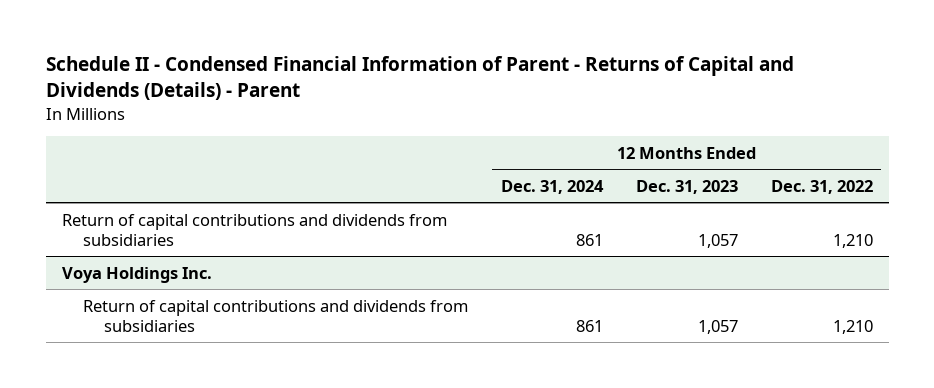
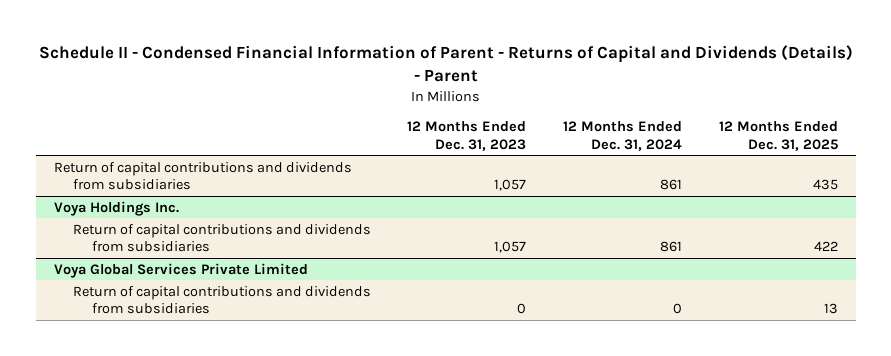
[770,179,873,194] Dec. 31, 2022 -> none
none -> [718,121,838,151] 12 Months Ended Dec. 31, 2025
none -> [53,262,308,278] Voya Global Services Private Limited
none -> [72,285,371,315] Return of capital contributions and dividends from subsidiaries

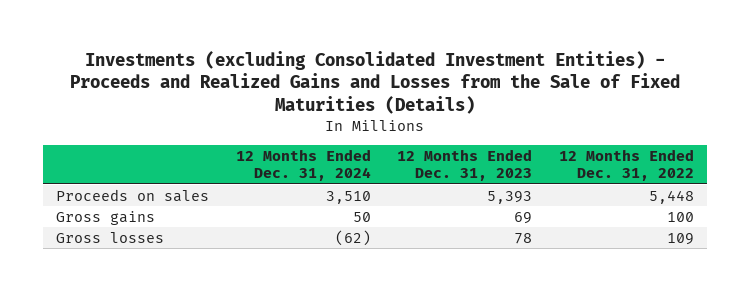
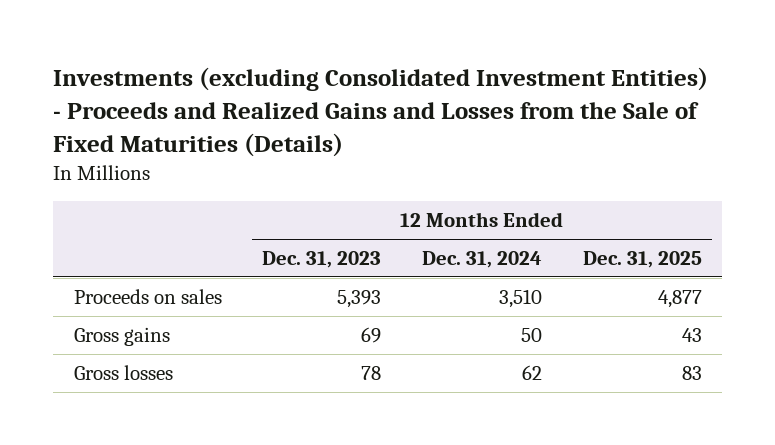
[558,148,694,182] 12 Months Ended Dec. 31, 2022 -> none
none -> [582,251,702,269] Dec. 31, 2025
[334,229,371,246] (62) -> [521,365,542,381] 62

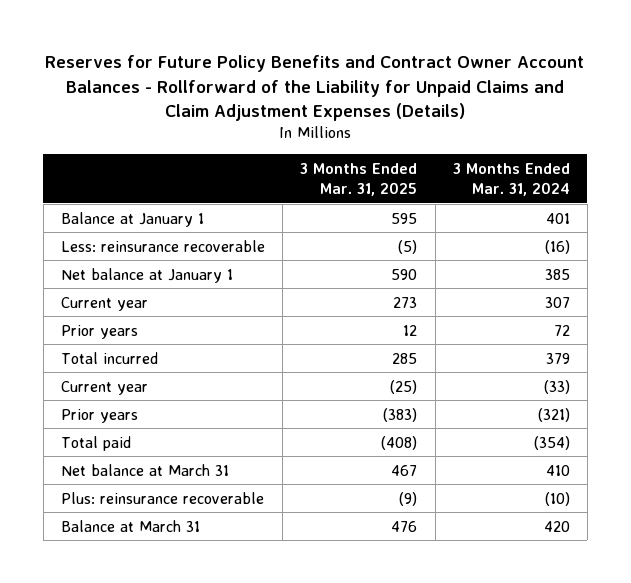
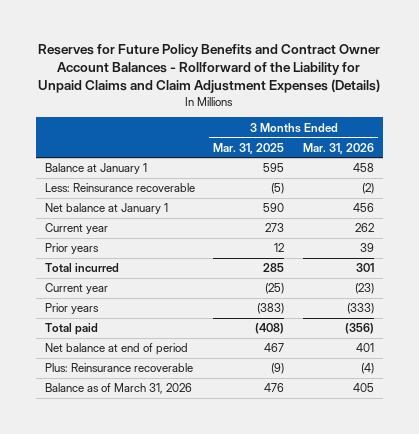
[452,162,570,196] 3 Months Ended Mar. 31, 2024 -> none
none -> [302,142,374,154] Mar. 31, 2026
[61,239,266,252] Less: reinsurance recoverable -> [44,183,195,193] Less: Reinsurance recoverable
[61,463,230,476] Net balance at March 31 -> [44,343,188,356] Net balance at end of period
[61,491,265,504] Plus: reinsurance recoverable -> [44,363,193,373] Plus: Reinsurance recoverable
[61,519,201,532] Balance at March 31 -> [44,383,192,395] Balance as of March 31, 2026

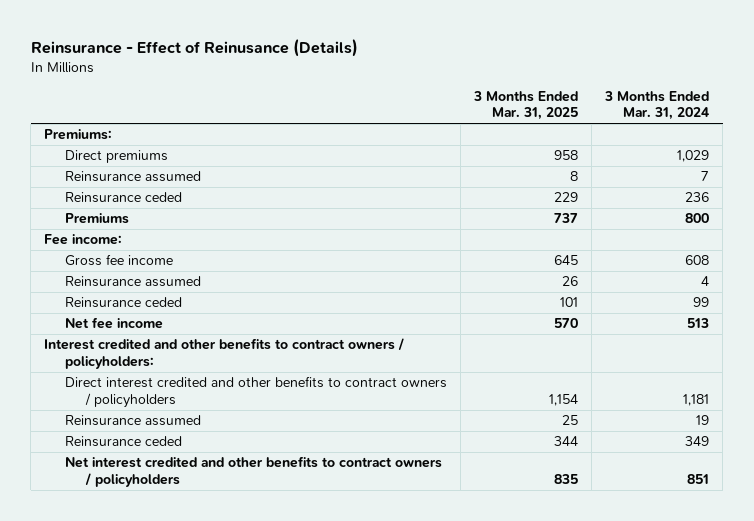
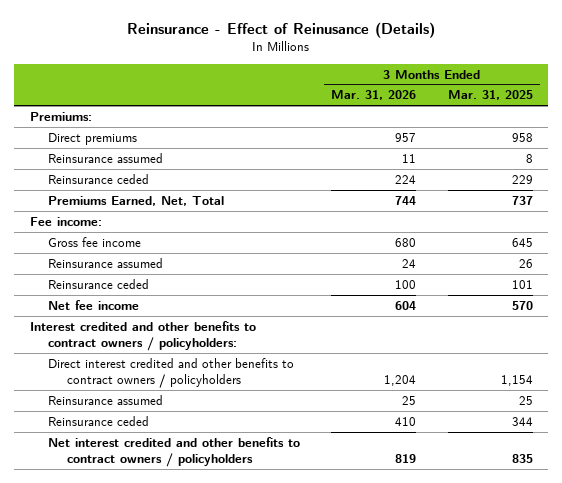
[604,90,710,121] 3 Months Ended Mar. 31, 2024 -> none
none -> [331,90,417,101] Mar. 31, 2026
[65,213,130,225] Premiums -> [48,195,225,206] Premiums Earned, Net, Total

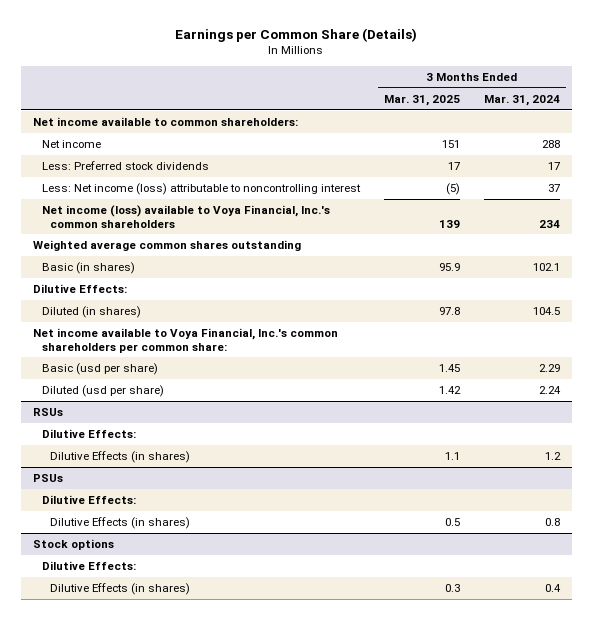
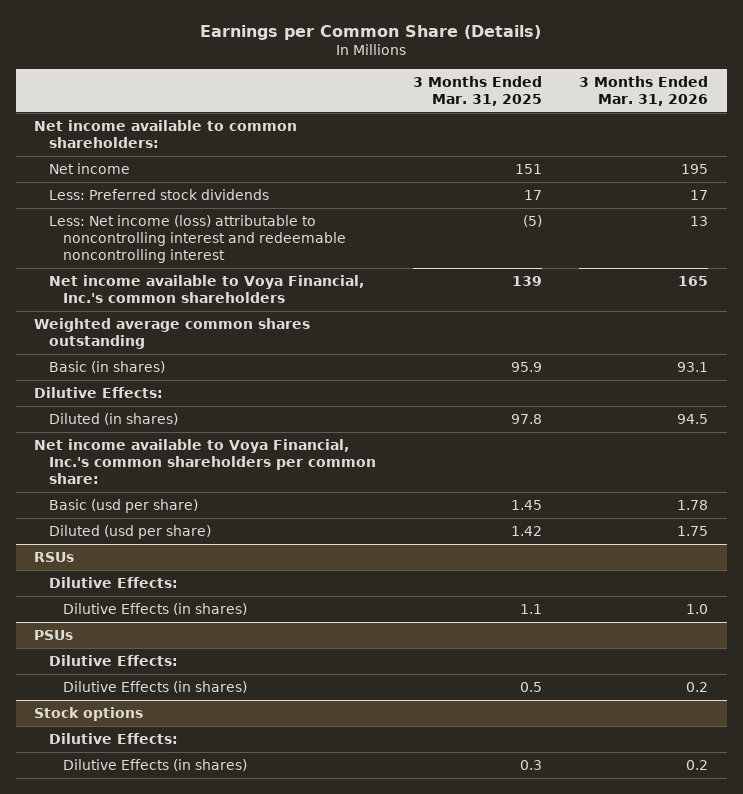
[483,94,560,106] Mar. 31, 2024 -> none
none -> [579,75,709,106] 3 Months Ended Mar. 31, 2026
[41,183,361,196] Less: Net income (loss) attributable to noncontrolling interest -> [48,214,347,264] Less: Net income (loss) attributable to noncontrolling interest and redeemable noncontrolling interest
[41,205,330,228] Net income (loss) available to Voya Financial, Inc.'s common shareholders -> [48,274,364,303] Net income available to Voya Financial, Inc.'s common shareholders

